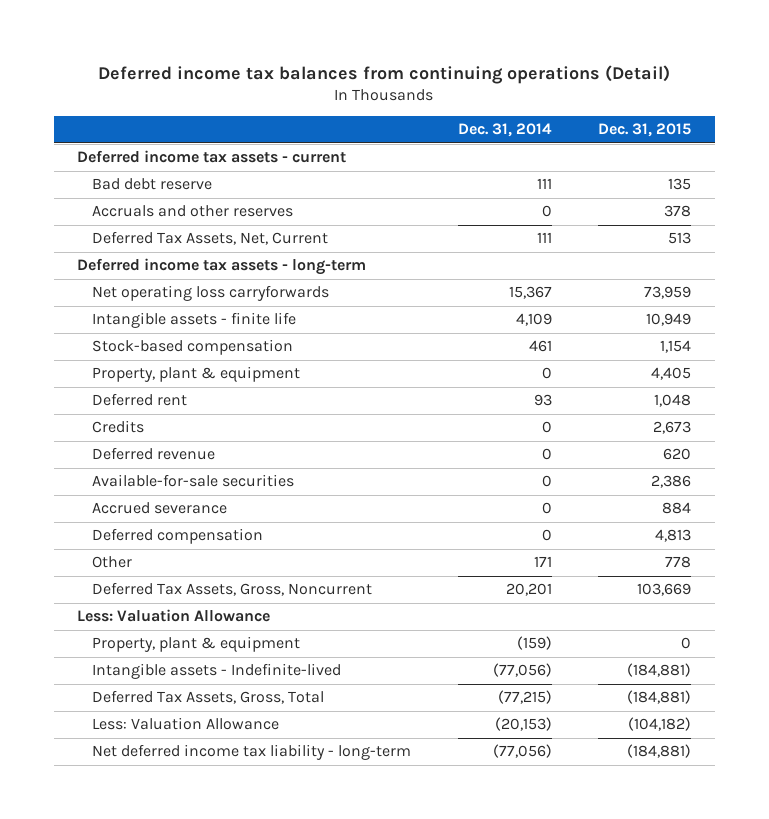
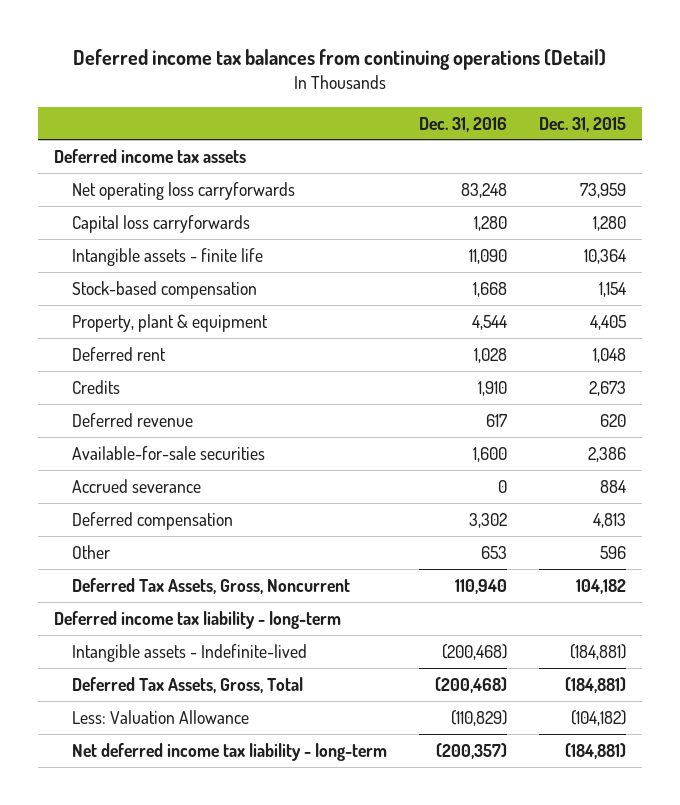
[457,123,552,138] Dec. 31, 2014 -> none
none -> [418,116,507,132] Dec. 31, 2016
[77,150,347,164] Deferred income tax assets - current -> none
[91,178,212,191] Bad debt reserve -> none
[91,205,293,218] Accruals and other reserves -> none
[91,231,328,246] Deferred Tax Assets, Net, Current -> none
[77,258,367,276] Deferred income tax assets - long-term -> [54,148,247,163] Deferred income tax assets
none -> [71,214,250,233] Capital loss carryforwards
[646,313,692,327] 10,949 -> [583,248,626,264] 10,364
[91,636,300,653] Property, plant & equipment -> none
[665,556,692,569] 778 -> [599,545,626,559] 596
[637,583,692,597] 103,669 -> [575,578,626,594] 104,182
[77,609,271,623] Less: Valuation Allowance -> [54,610,342,629] Deferred income tax liability - long-term

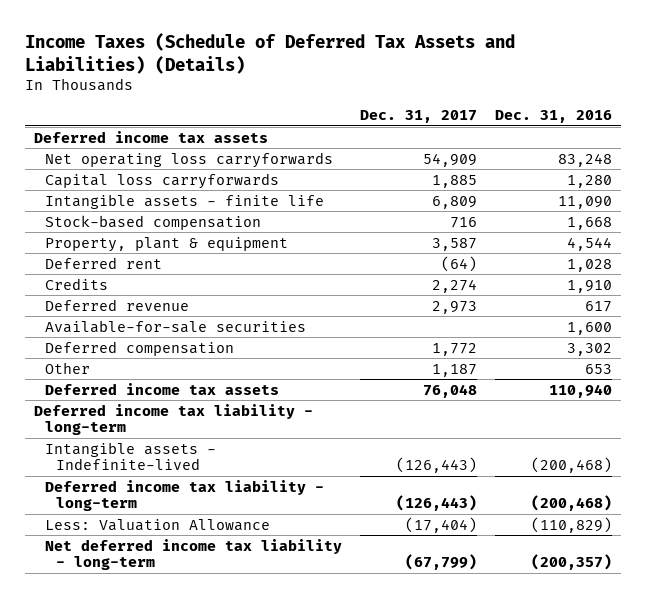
[73,49,607,71] Deferred income tax balances from continuing operations (Detail) -> [24,32,515,74] Income Taxes (Schedule of Deferred Tax Assets and Liabilities) (Details)
[538,116,626,132] Dec. 31, 2015 -> none
none -> [359,110,477,124] Dec. 31, 2017
[71,478,201,493] Accrued severance -> none
[71,577,350,594] Deferred Tax Assets, Gross, Noncurrent -> [45,382,280,395] Deferred income tax assets
[71,676,303,693] Deferred Tax Assets, Gross, Total -> [45,479,325,512] Deferred income tax liability - long-term

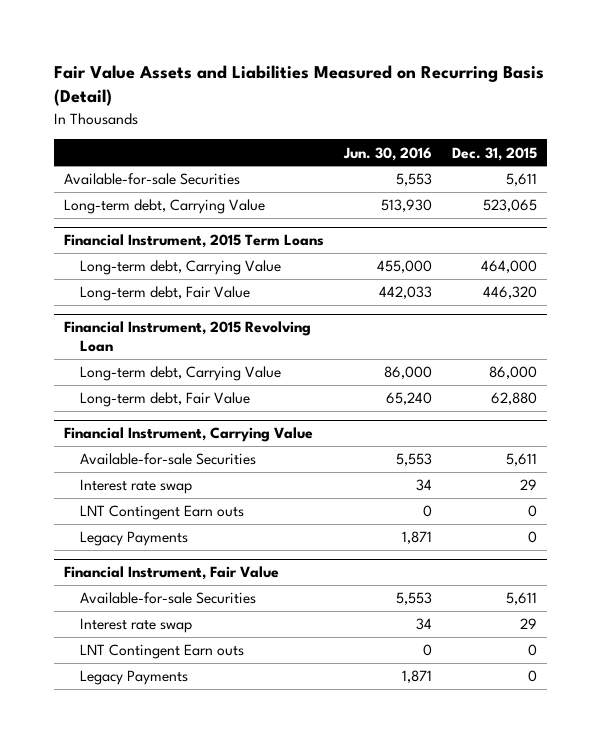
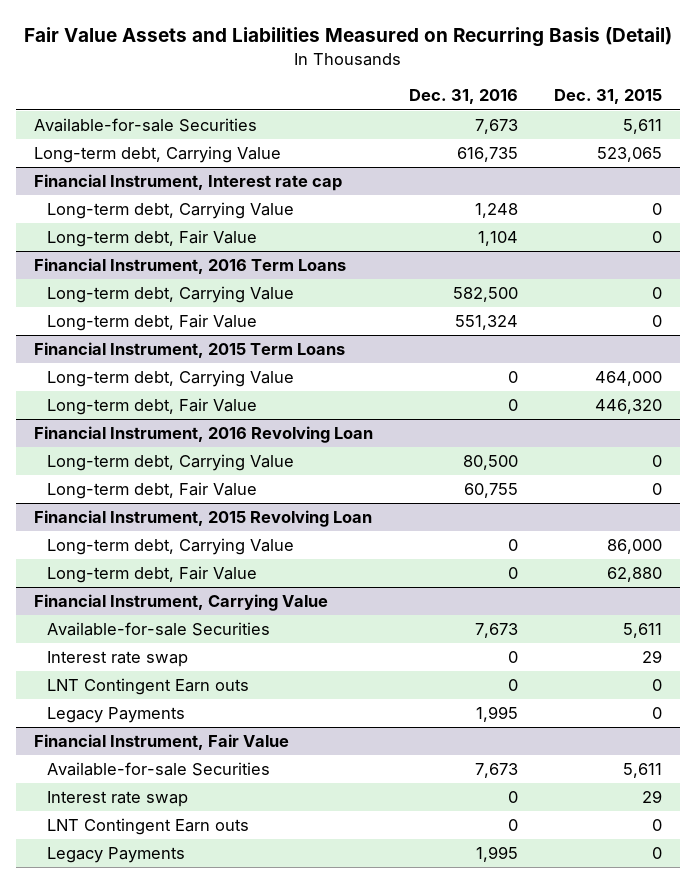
[342,146,432,161] Jun. 30, 2016 -> none
none -> [409,89,519,105] Dec. 31, 2016
none -> [34,174,343,192] Financial Instrument, Interest rate cap
none -> [47,202,295,220] Long-term debt, Carrying Value
none -> [47,230,258,248] Long-term debt, Fair Value
none -> [34,258,347,275] Financial Instrument, 2016 Term Loans
none -> [47,286,295,304] Long-term debt, Carrying Value
none -> [47,314,258,332] Long-term debt, Fair Value
none -> [34,426,374,444] Financial Instrument, 2016 Revolving Loan
none -> [47,454,295,472] Long-term debt, Carrying Value
none -> [47,482,258,500] Long-term debt, Fair Value

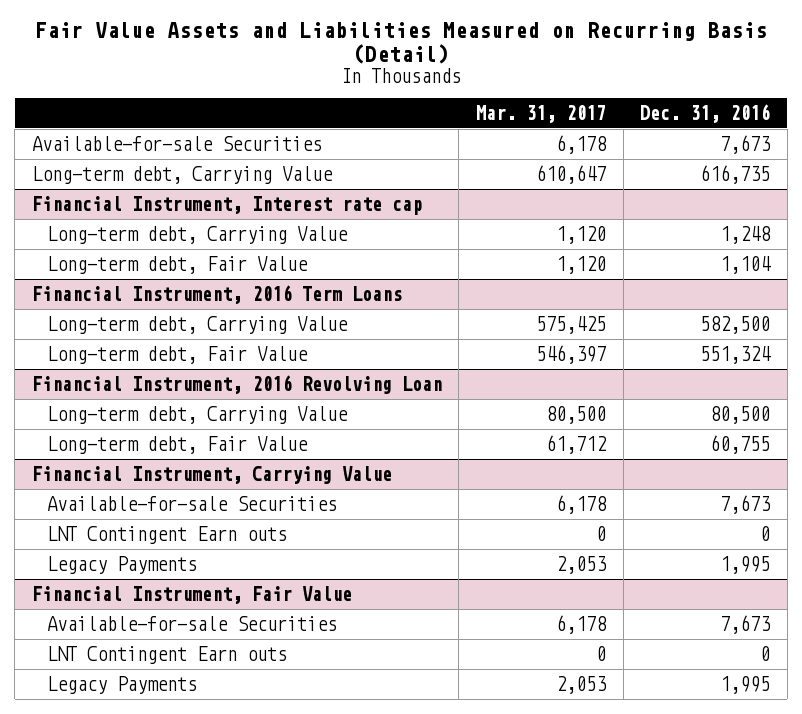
[553,89,662,105] Dec. 31, 2015 -> none
none -> [476,104,607,123] Mar. 31, 2017
[34,342,346,359] Financial Instrument, 2015 Term Loans -> none
[47,370,295,388] Long-term debt, Carrying Value -> none
[47,398,258,416] Long-term debt, Fair Value -> none
[34,510,373,528] Financial Instrument, 2015 Revolving Loan -> none
[47,538,295,556] Long-term debt, Carrying Value -> none
[47,566,258,584] Long-term debt, Fair Value -> none
[47,651,189,668] Interest rate swap -> none
[47,791,189,808] Interest rate swap -> none

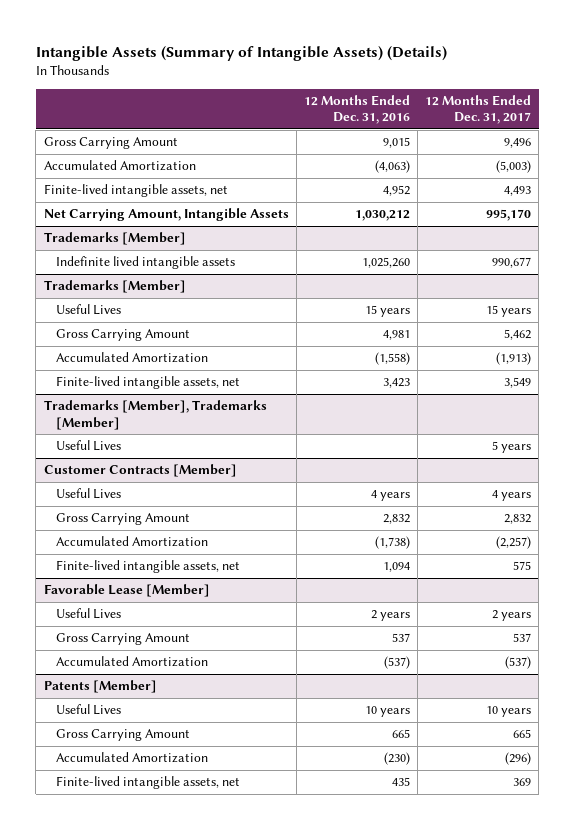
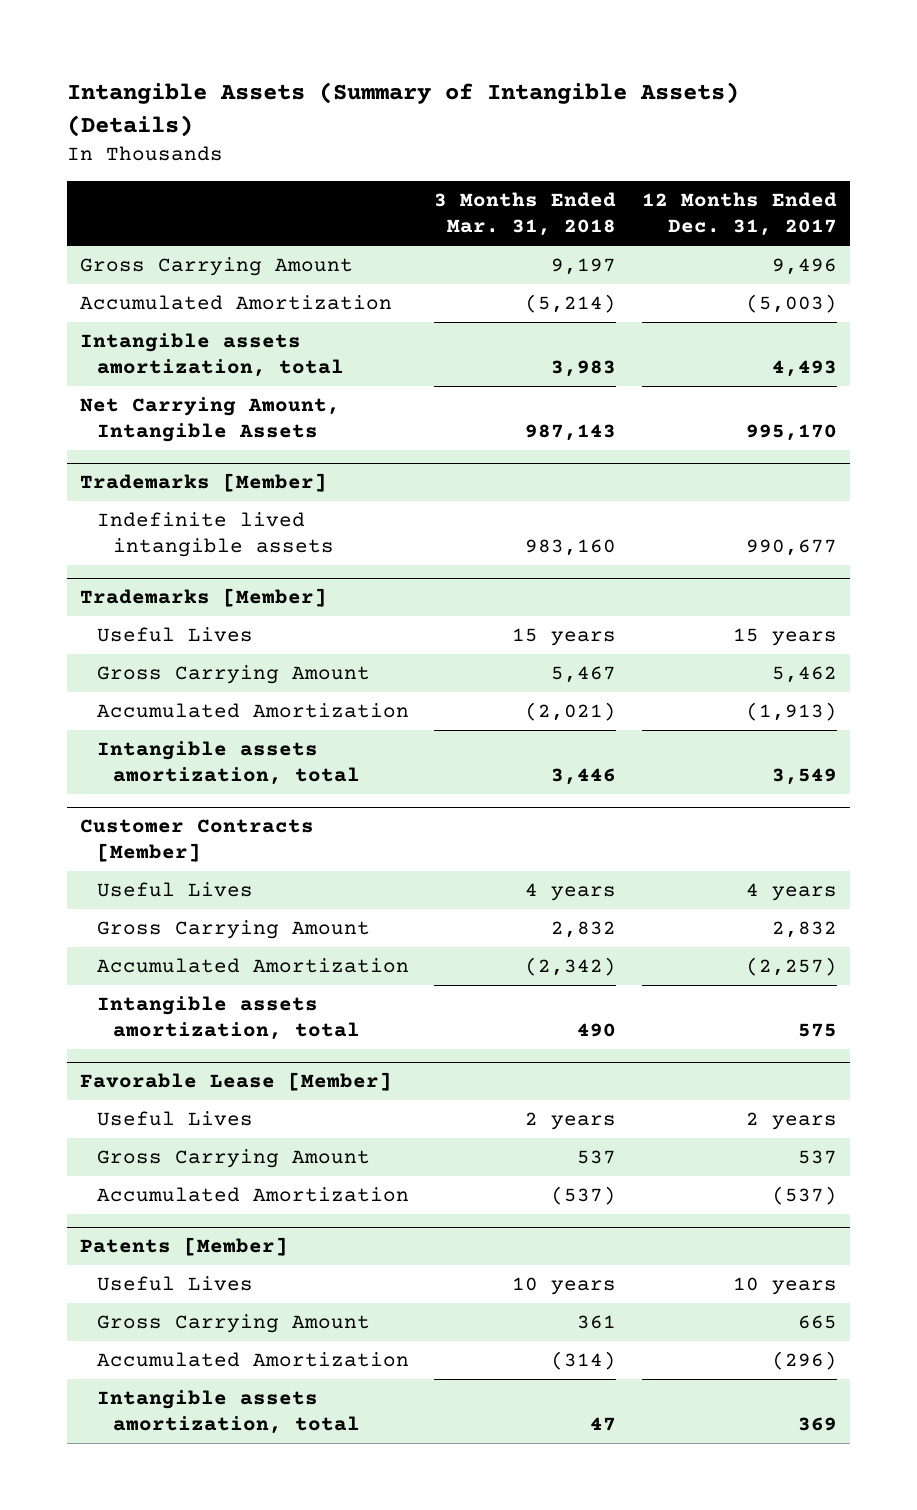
[303,94,410,125] 12 Months Ended Dec. 31, 2016 -> none
none -> [434,192,617,237] 3 Months Ended Mar. 31, 2018
[43,184,228,198] Finite-lived intangible assets, net -> [79,333,344,378] Intangible assets amortization, total
[43,400,267,430] Trademarks [Member], Trademarks [Member] -> none
[56,440,122,452] Useful Lives -> none
[56,376,241,390] Finite-lived intangible assets, net -> [96,741,361,786] Intangible assets amortization, total
[56,560,241,574] Finite-lived intangible assets, net -> [96,996,361,1041] Intangible assets amortization, total
[56,776,241,790] Finite-lived intangible assets, net -> [96,1390,361,1435] Intangible assets amortization, total

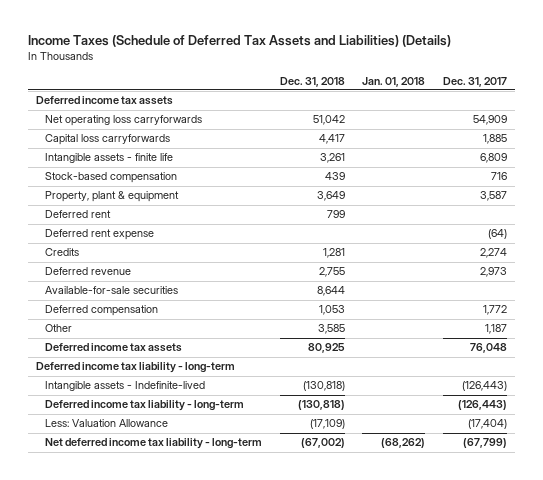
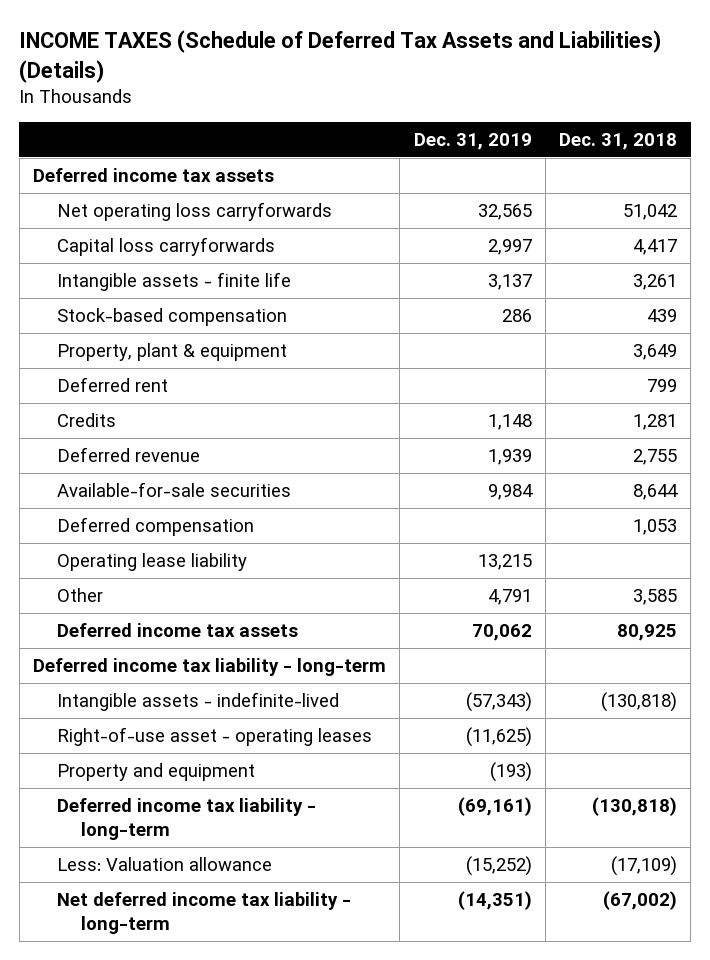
[27,34,451,47] Income Taxes (Schedule of Deferred Tax Assets and Liabilities) (Details) -> [19,30,662,83] INCOME TAXES (Schedule of Deferred Tax Assets and Liabilities) (Details)
[362,76,426,87] Jan. 01, 2018 -> none
[442,76,507,87] Dec. 31, 2017 -> none
none -> [413,132,532,150] Dec. 31, 2019
[45,229,155,241] Deferred rent expense -> none
none -> [57,553,248,572] Operating lease liability
[45,381,206,392] Intangible assets - Indefinite-lived -> [57,692,340,712] Intangible assets - indefinite-lived
none -> [57,727,373,747] Right-of-use asset - operating leases
none -> [57,763,256,782] Property and equipment
[45,419,169,428] Less: Valuation Allowance -> [57,857,273,872] Less: Valuation allowance

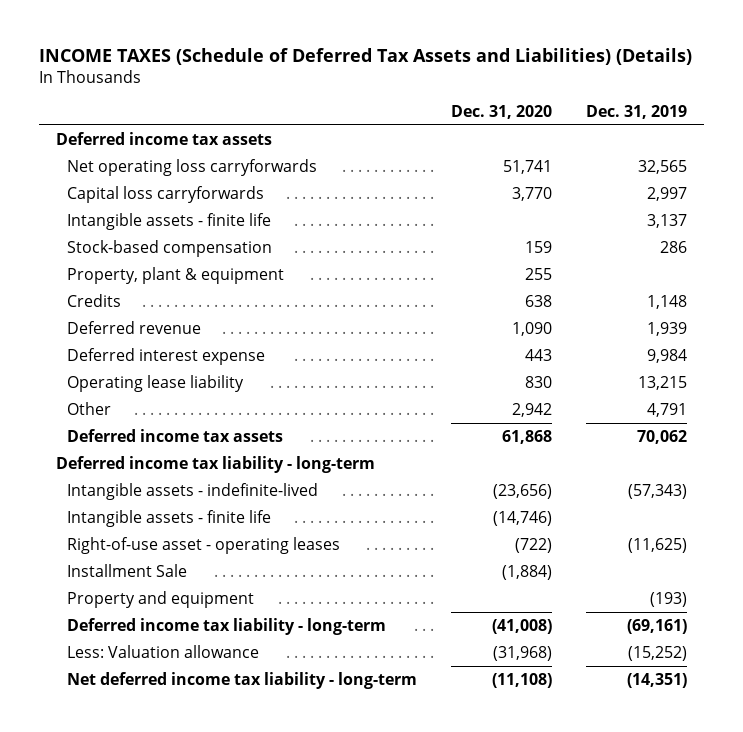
[559,132,678,150] Dec. 31, 2018 -> none
none -> [450,105,552,120] Dec. 31, 2020
[57,377,169,393] Deferred rent -> none
[57,517,255,537] Deferred compensation -> none
[57,482,292,498] Available-for-sale securities -> [66,347,265,365] Deferred interest expense
none -> [66,509,271,527] Intangible assets - finite life
none -> [66,563,187,577] Installment Sale

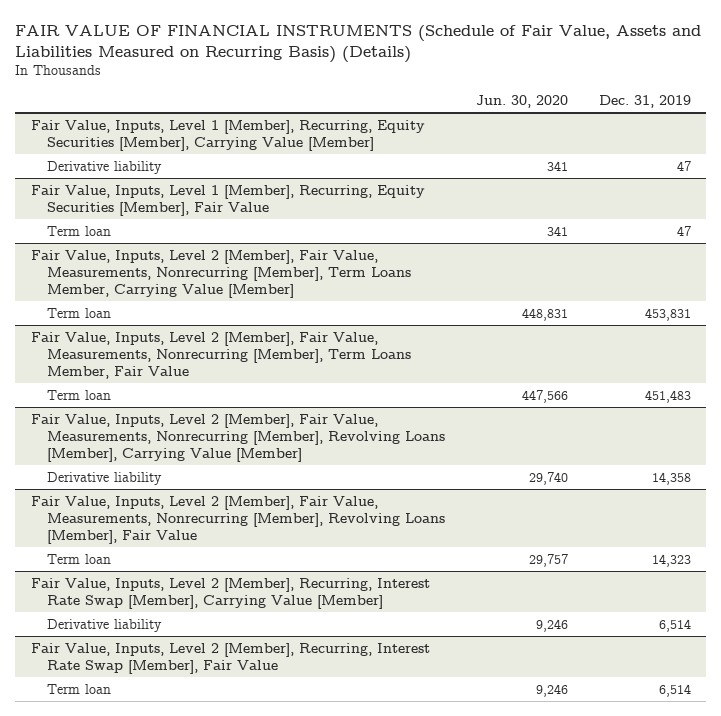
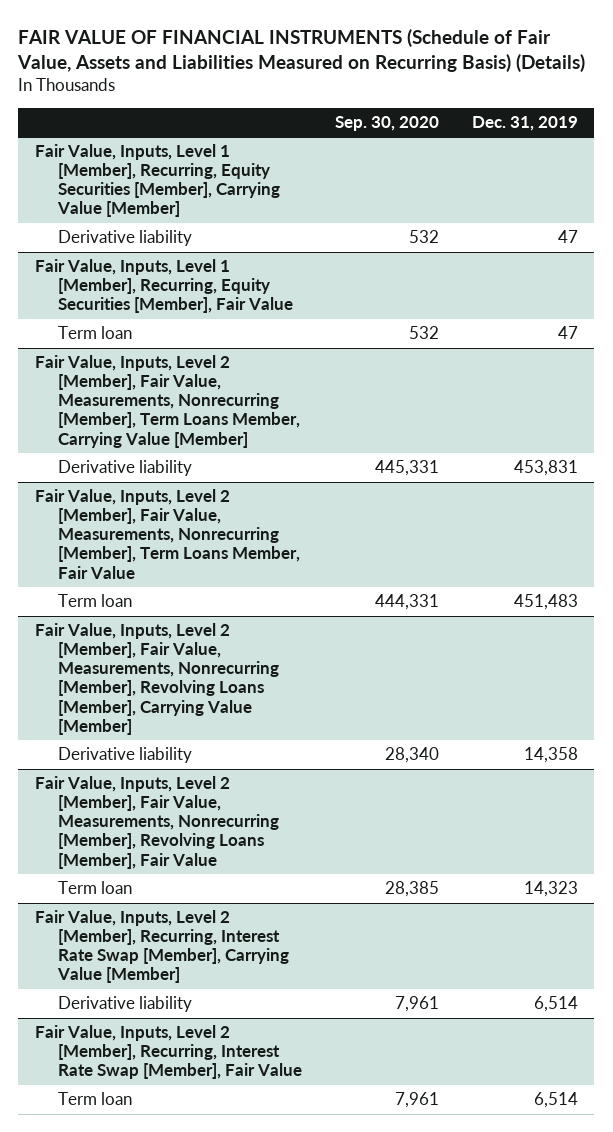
[475,94,568,108] Jun. 30, 2020 -> none
none -> [334,115,439,131] Sep. 30, 2020
[46,307,111,318] Term loan -> [57,460,192,477] Derivative liability

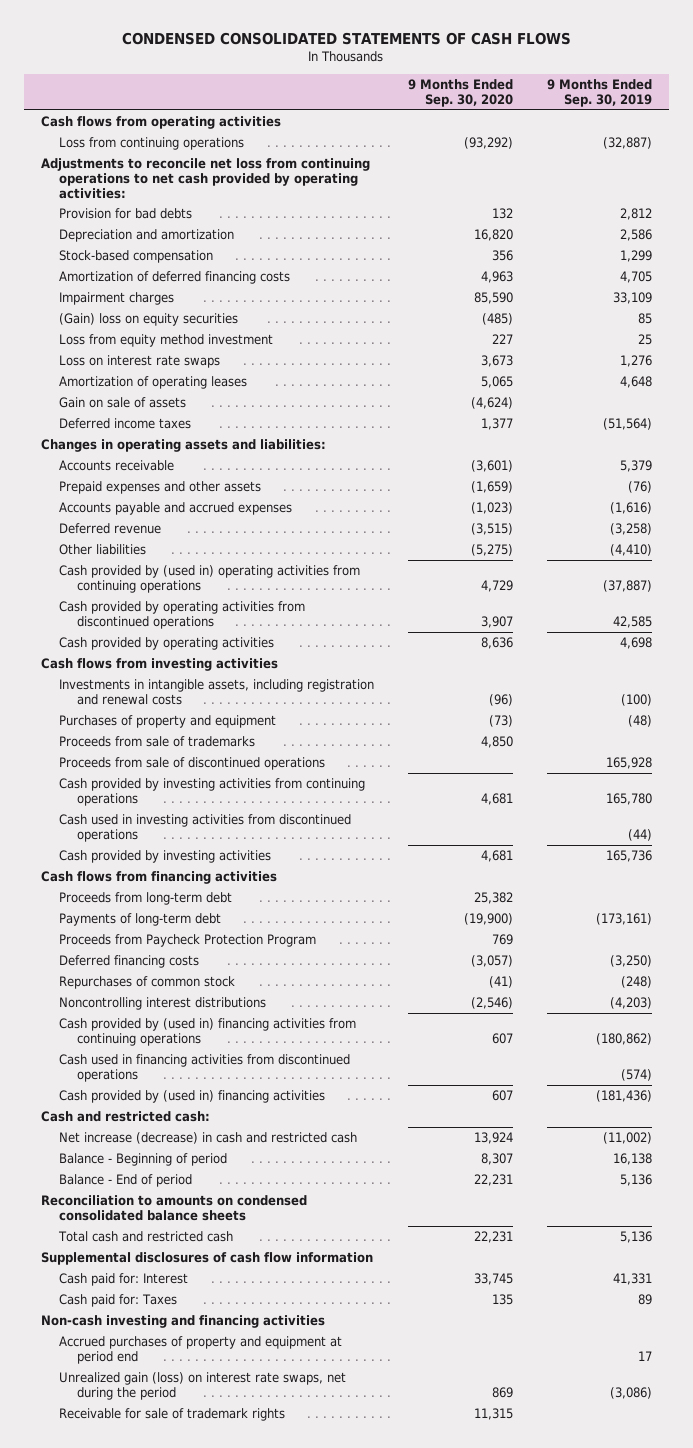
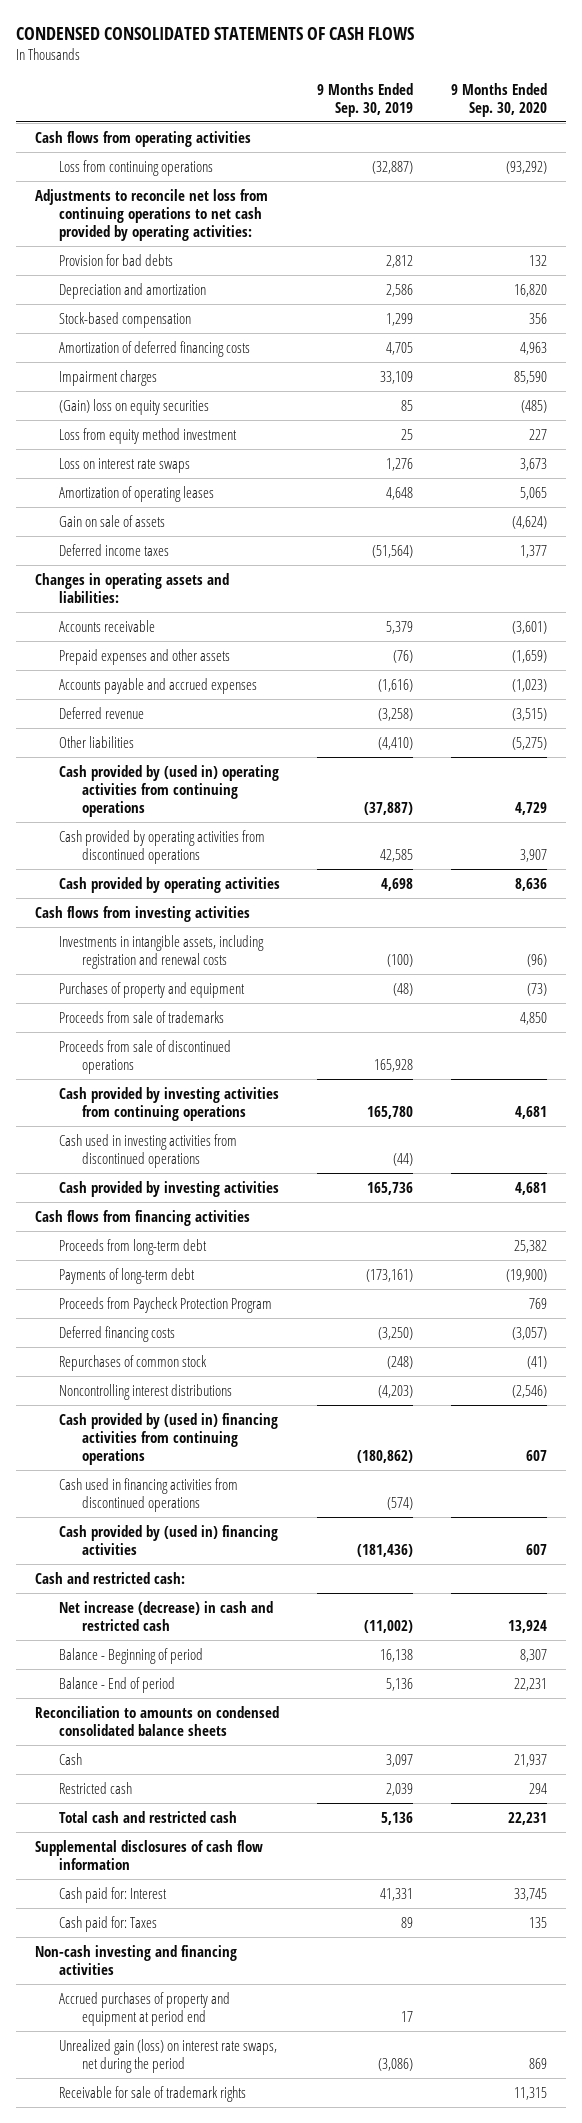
none -> [58,1752,82,1765] Cash
none -> [58,1781,132,1794] Restricted cash

